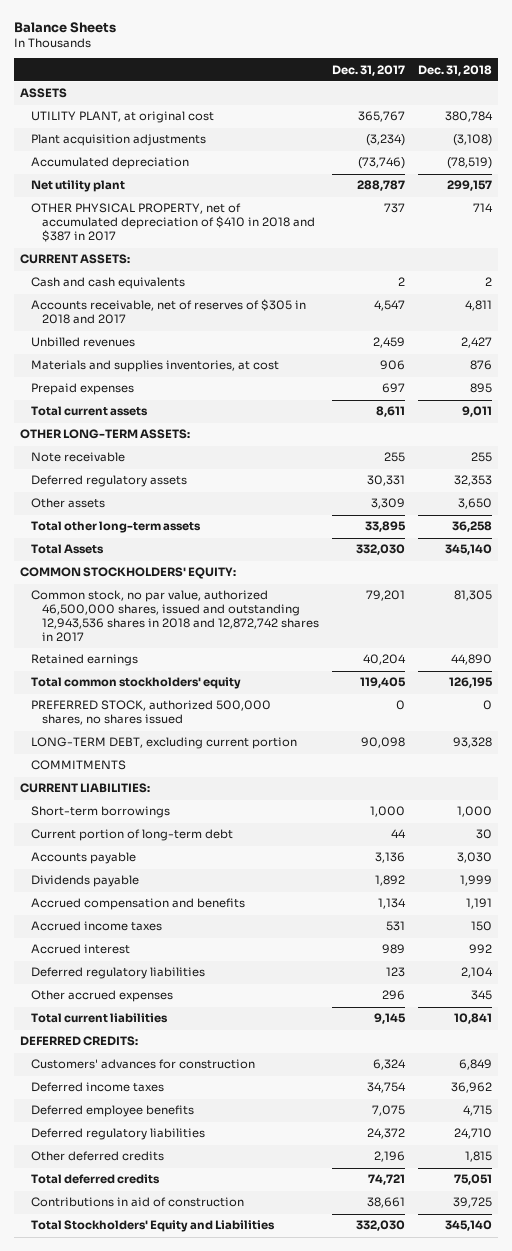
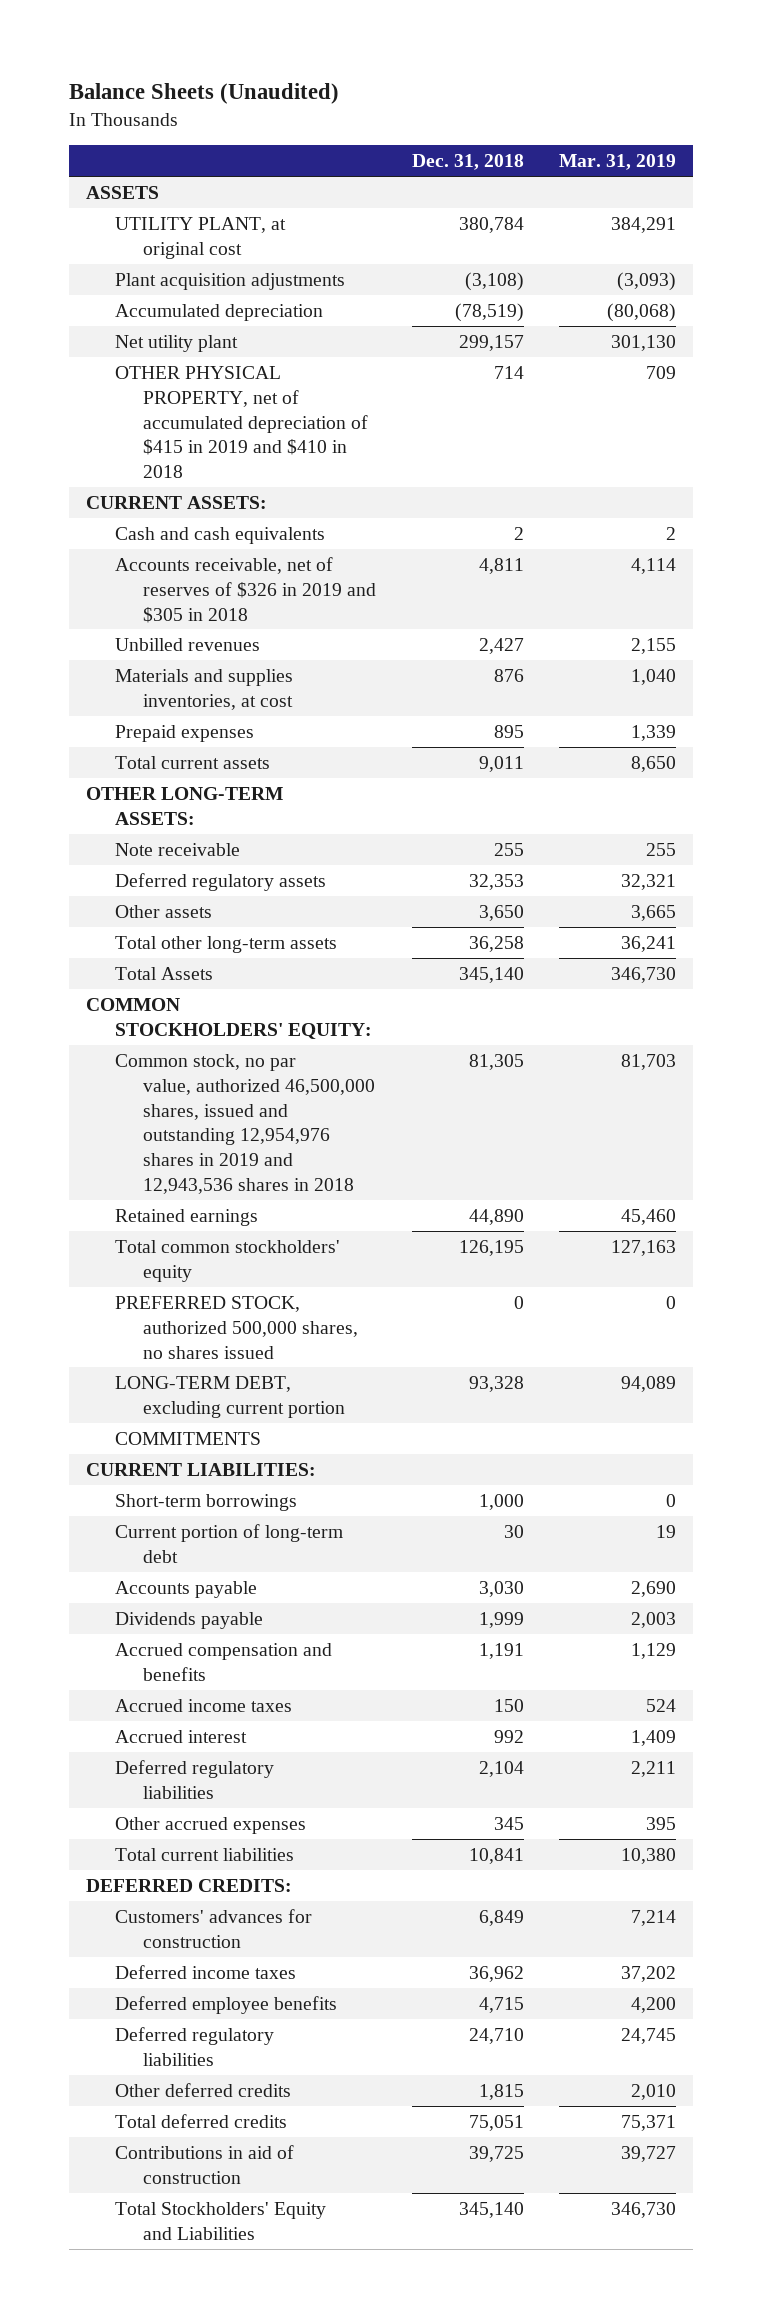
[14,21,117,33] Balance Sheets -> [68,83,339,105] Balance Sheets (Unaudited)
[331,64,405,76] Dec. 31, 2017 -> none
none -> [558,154,676,171] Mar. 31, 2019
[31,203,316,243] OTHER PHYSICAL PROPERTY, net of accumulated depreciation of $410 in 2018 and $387 in 2017 -> [114,365,369,479] OTHER PHYSICAL PROPERTY, net of accumulated depreciation of $415 in 2019 and $410 in 2018
[31,299,307,325] Accounts receivable, net of reserves of $305 in 2018 and 2017 -> [114,556,377,623] Accounts receivable, net of reserves of $326 in 2019 and $305 in 2018
[31,590,320,643] Common stock, no par value, authorized 46,500,000 shares, issued and outstanding 12,943,536 shares in 2018 and 12,872,742 shares in 2017 -> [114,1053,376,1195] Common stock, no par value, authorized 46,500,000 shares, issued and outstanding 12,954,976 shares in 2019 and 12,943,536 shares in 2018

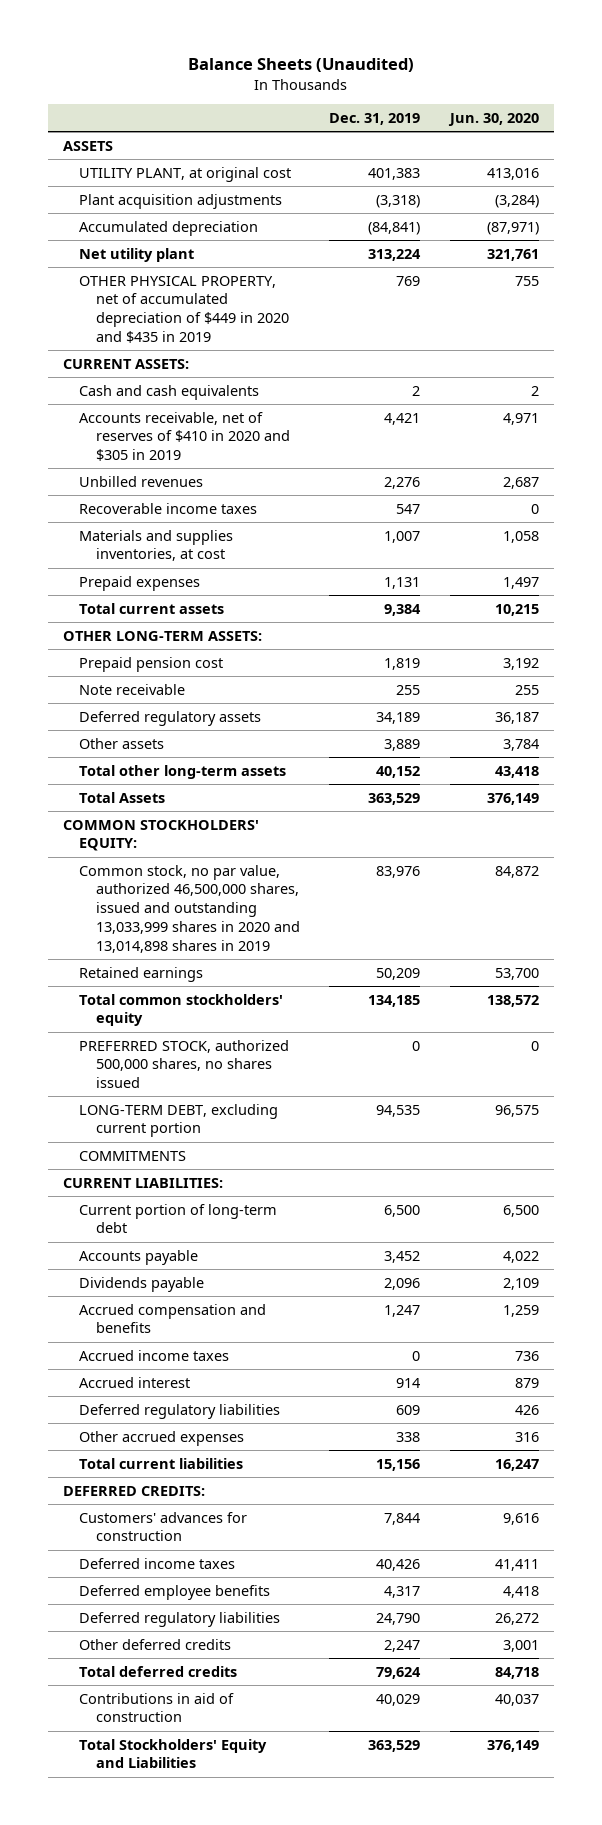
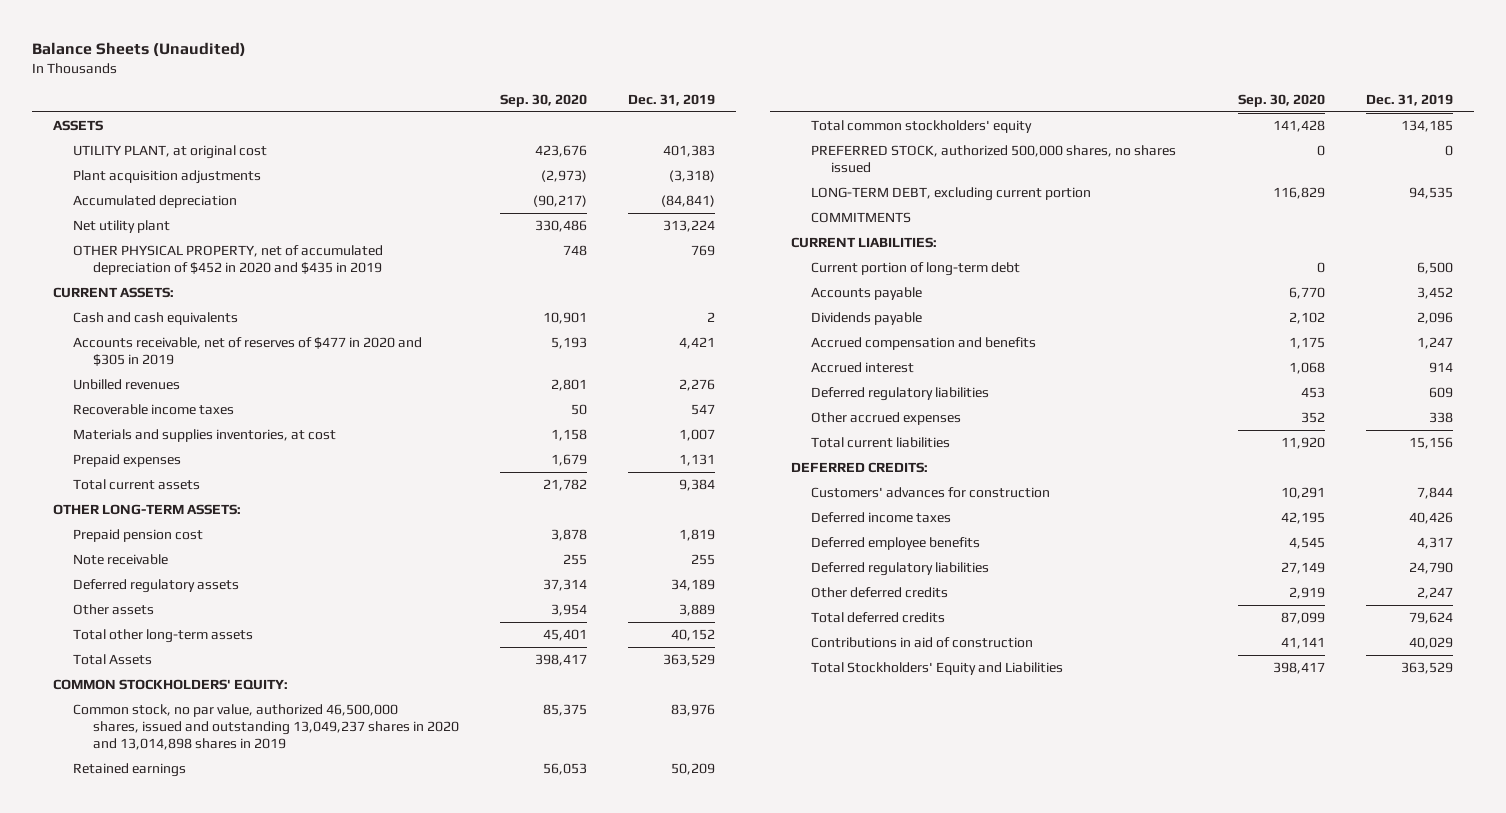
[447,112,539,126] Jun. 30, 2020 -> none
none -> [500,93,588,107] Sep. 30, 2020
[79,275,289,343] OTHER PHYSICAL PROPERTY, net of accumulated depreciation of $449 in 2020 and $435 in 2019 -> [73,245,384,276] OTHER PHYSICAL PROPERTY, net of accumulated depreciation of $452 in 2020 and $435 in 2019
[79,411,290,462] Accounts receivable, net of reserves of $410 in 2020 and $305 in 2019 -> [73,337,423,367] Accounts receivable, net of reserves of $477 in 2020 and $305 in 2019
[79,864,300,953] Common stock, no par value, authorized 46,500,000 shares, issued and outstanding 13,033,999 shares in 2020 and 13,014,898 shares in 2019 -> [73,704,460,751] Common stock, no par value, authorized 46,500,000 shares, issued and outstanding 13,049,237 shares in 2020 and 13,014,898 shares in 2019
[79,1349,230,1361] Accrued income taxes -> none

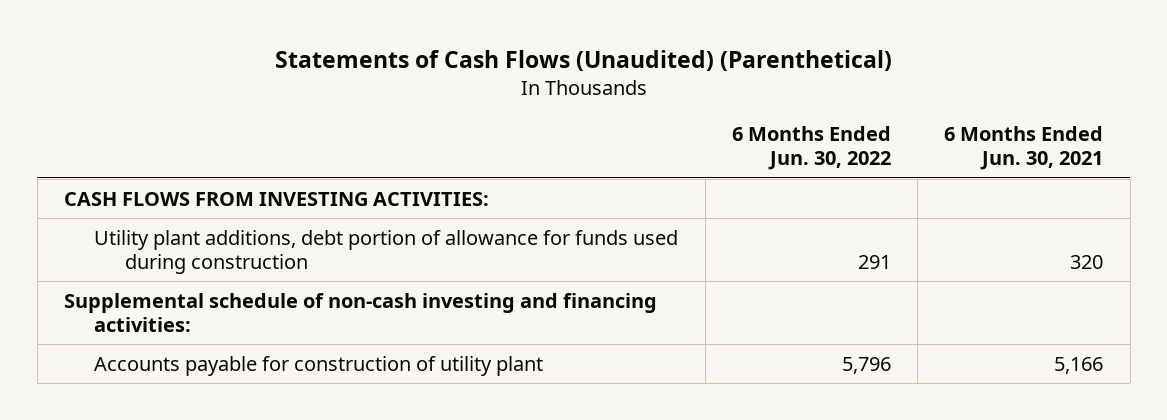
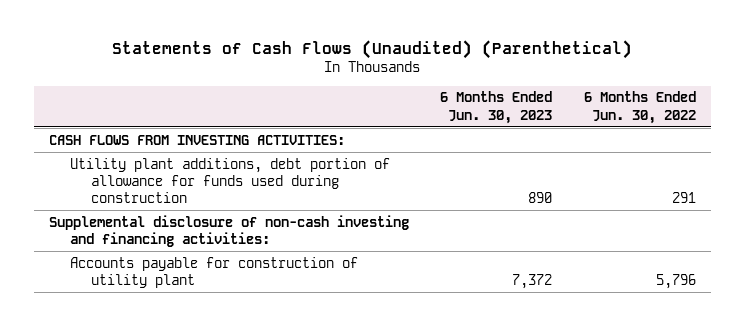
[944,126,1104,171] 6 Months Ended Jun. 30, 2021 -> none
none -> [440,91,553,124] 6 Months Ended Jun. 30, 2023
[63,292,657,332] Supplemental schedule of non-cash investing and financing activities: -> [49,214,410,247] Supplemental disclosure of non-cash investing and financing activities:

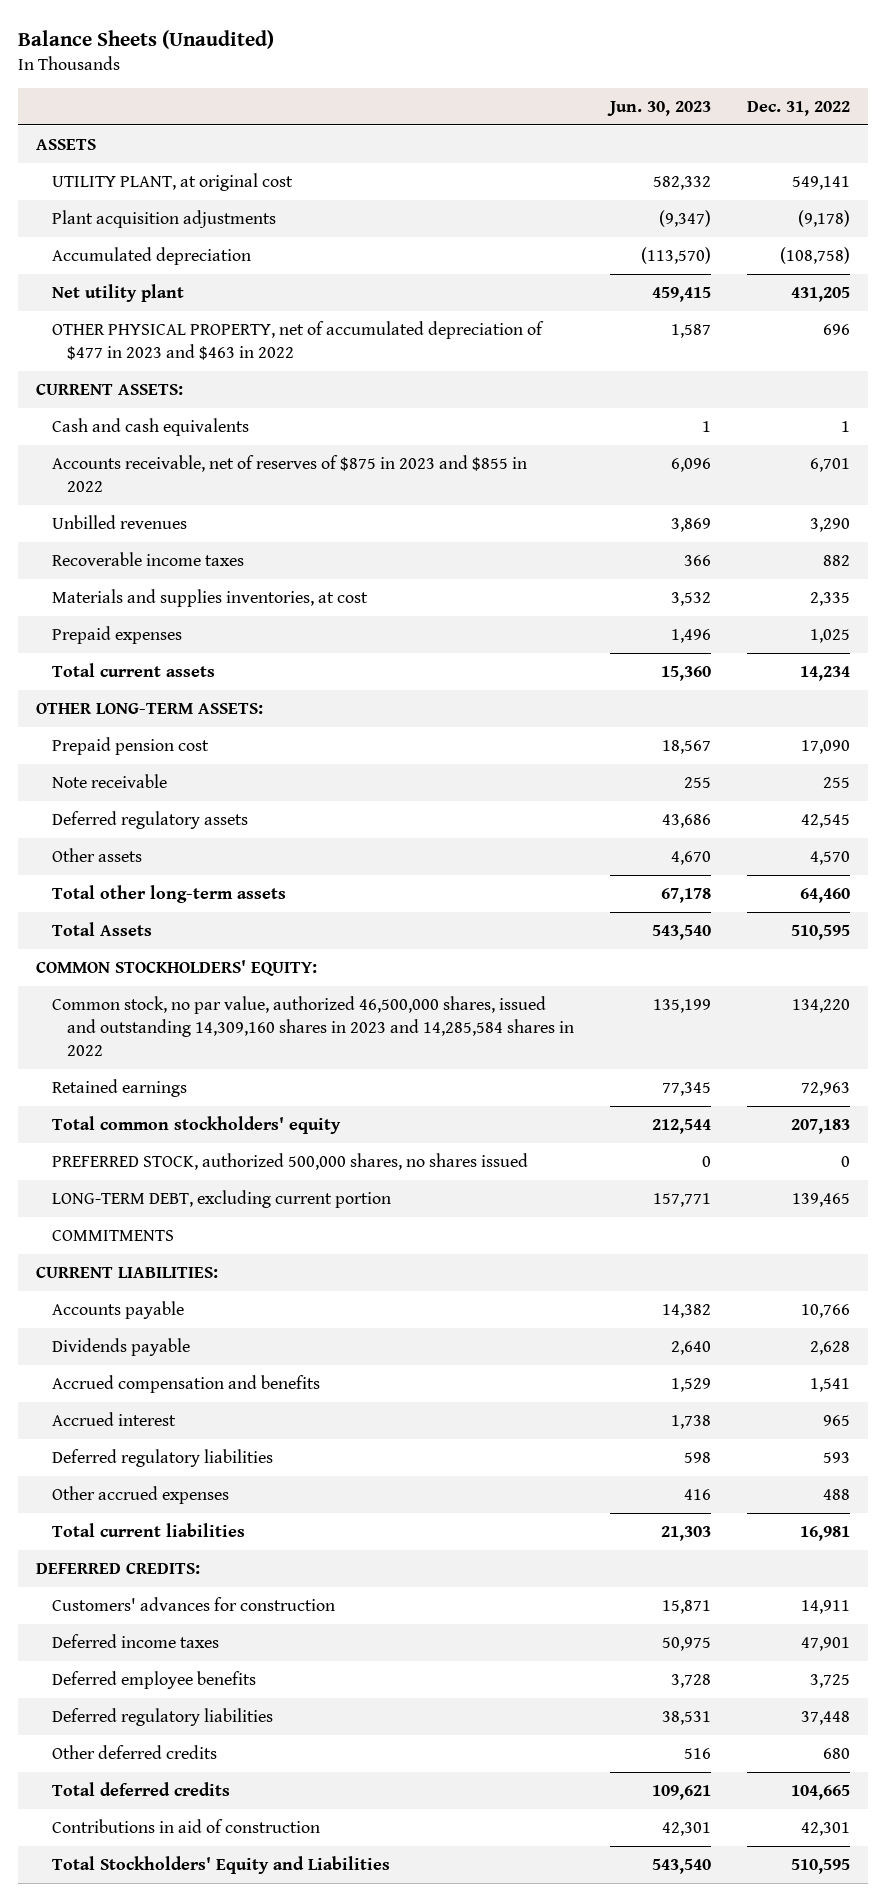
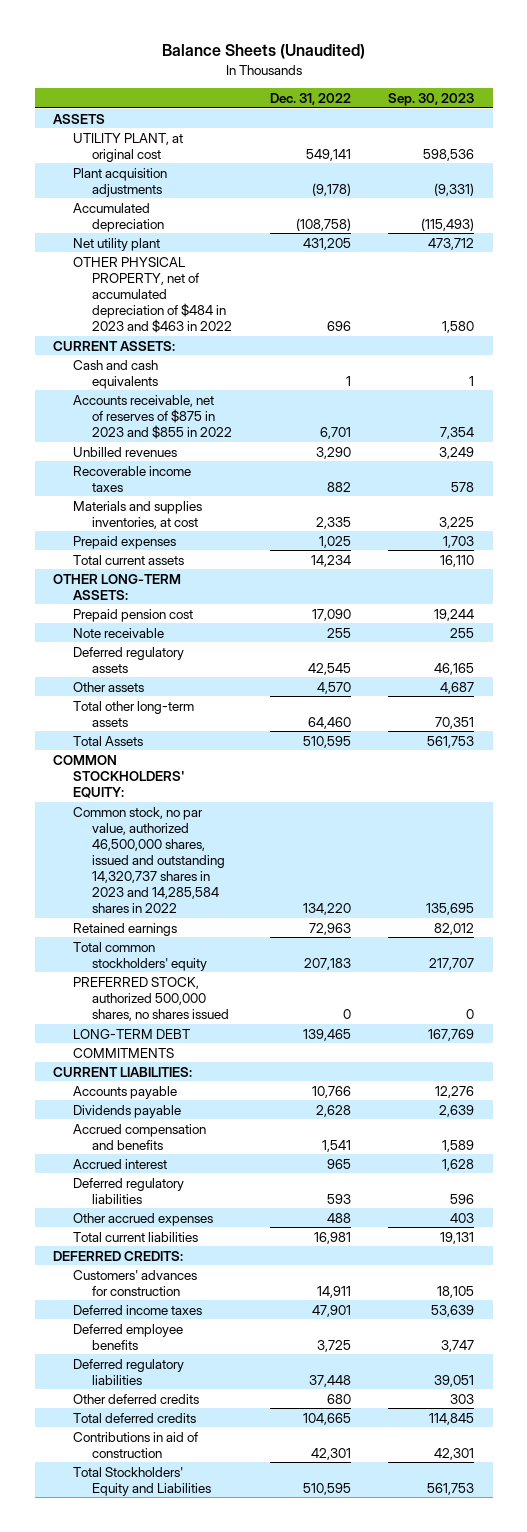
[606,101,711,117] Jun. 30, 2023 -> none
none -> [387,92,474,106] Sep. 30, 2023
[51,320,544,360] OTHER PHYSICAL PROPERTY, net of accumulated depreciation of $477 in 2023 and $463 in 2022 -> [72,256,233,333] OTHER PHYSICAL PROPERTY, net of accumulated depreciation of $484 in 2023 and $463 in 2022
[51,995,574,1056] Common stock, no par value, authorized 46,500,000 shares, issued and outstanding 14,309,160 shares in 2023 and 14,285,584 shares in 2022 -> [72,806,226,914] Common stock, no par value, authorized 46,500,000 shares, issued and outstanding 14,320,737 shares in 2023 and 14,285,584 shares in 2022
[51,1189,391,1208] LONG-TERM DEBT, excluding current portion -> [72,1028,190,1039] LONG-TERM DEBT

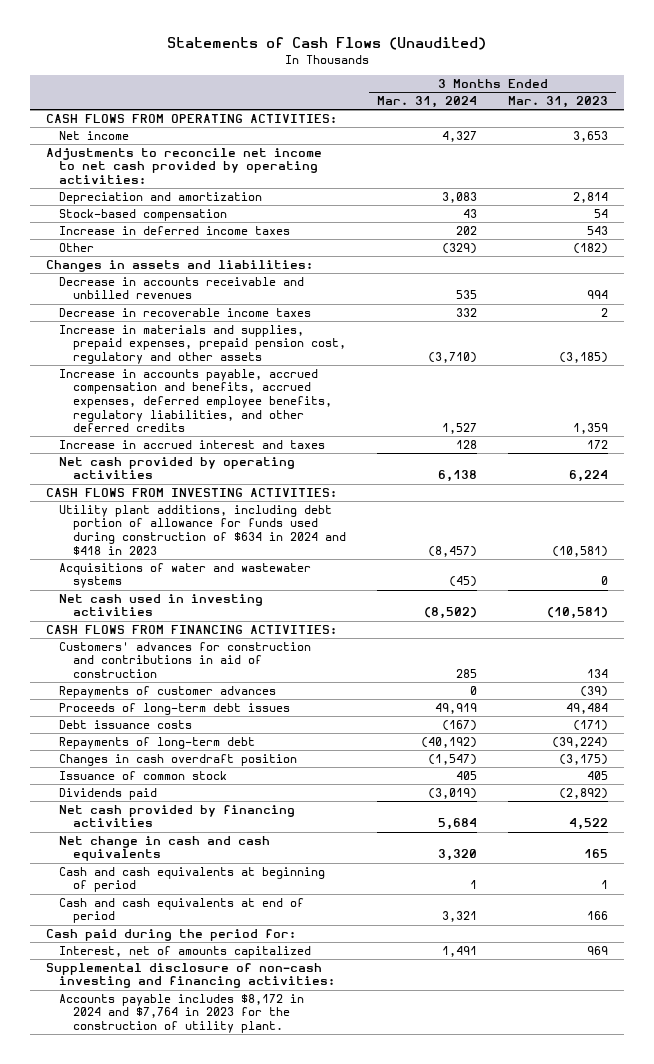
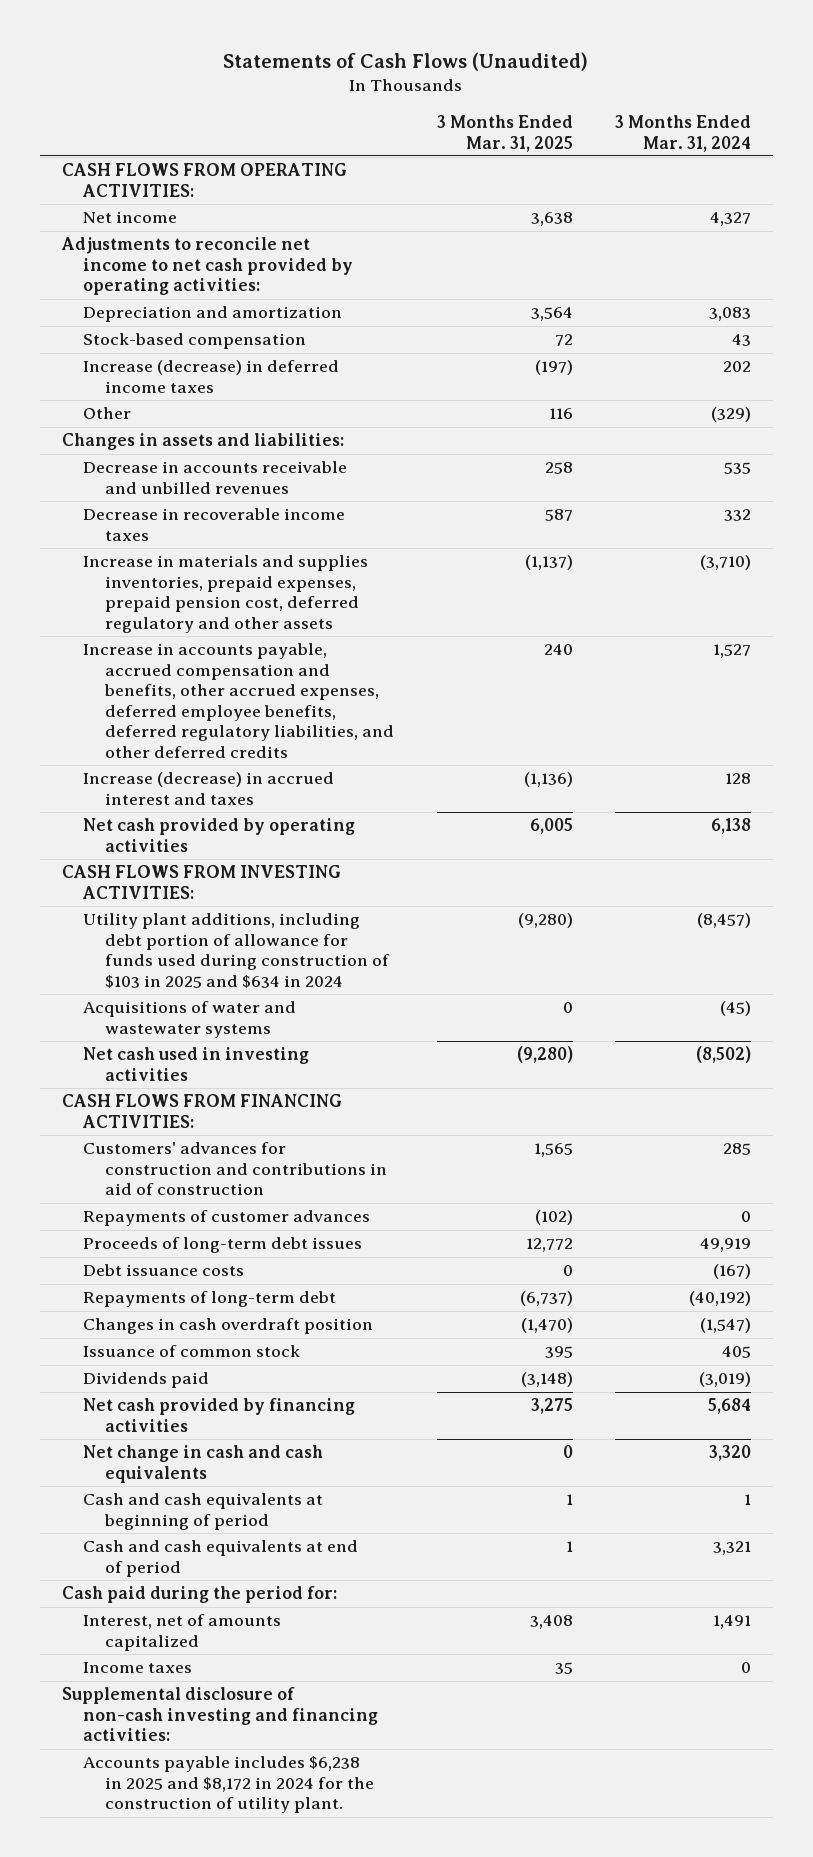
[508,96,609,109] Mar. 31, 2023 -> none
none -> [436,115,573,152] 3 Months Ended Mar. 31, 2025
[59,225,291,235] Increase in deferred income taxes -> [83,360,340,393] Increase (decrease) in deferred income taxes
[59,324,346,365] Increase in materials and supplies, prepaid expenses, prepaid pension cost, regulatory and other assets -> [83,555,369,633] Increase in materials and supplies inventories, prepaid expenses, prepaid pension cost, deferred regulatory and other assets
[59,368,332,433] Increase in accounts payable, accrued compensation and benefits, accrued expenses, deferred employee benefits, regulatory liabilities, and other deferred credits -> [83,643,395,758] Increase in accounts payable, accrued compensation and benefits, other accrued expenses, deferred employee benefits, deferred regulatory liabilities, and other deferred credits
[59,439,326,449] Increase in accrued interest and taxes -> [83,772,335,805] Increase (decrease) in accrued interest and taxes
[59,504,346,555] Utility plant additions, including debt portion of allowance for funds used during construction of $634 in 2024 and $418 in 2023 -> [83,913,391,988] Utility plant additions, including debt portion of allowance for funds used during construction of $103 in 2025 and $634 in 2024
none -> [83,1662,193,1674] Income taxes
[59,993,305,1034] Accounts payable includes $8,172 in 2024 and $7,764 in 2023 for the construction of utility plant. -> [83,1756,375,1814] Accounts payable includes $6,238 in 2025 and $8,172 in 2024 for the construction of utility plant.

